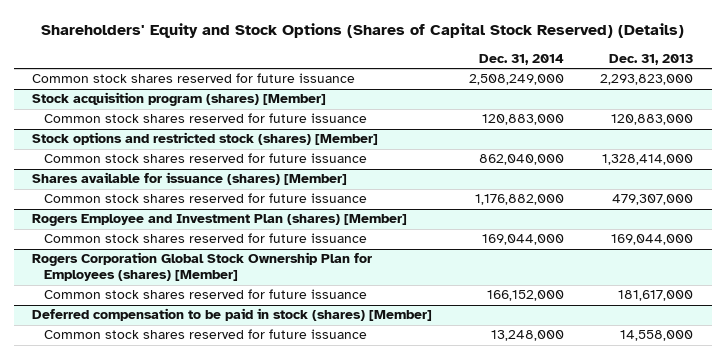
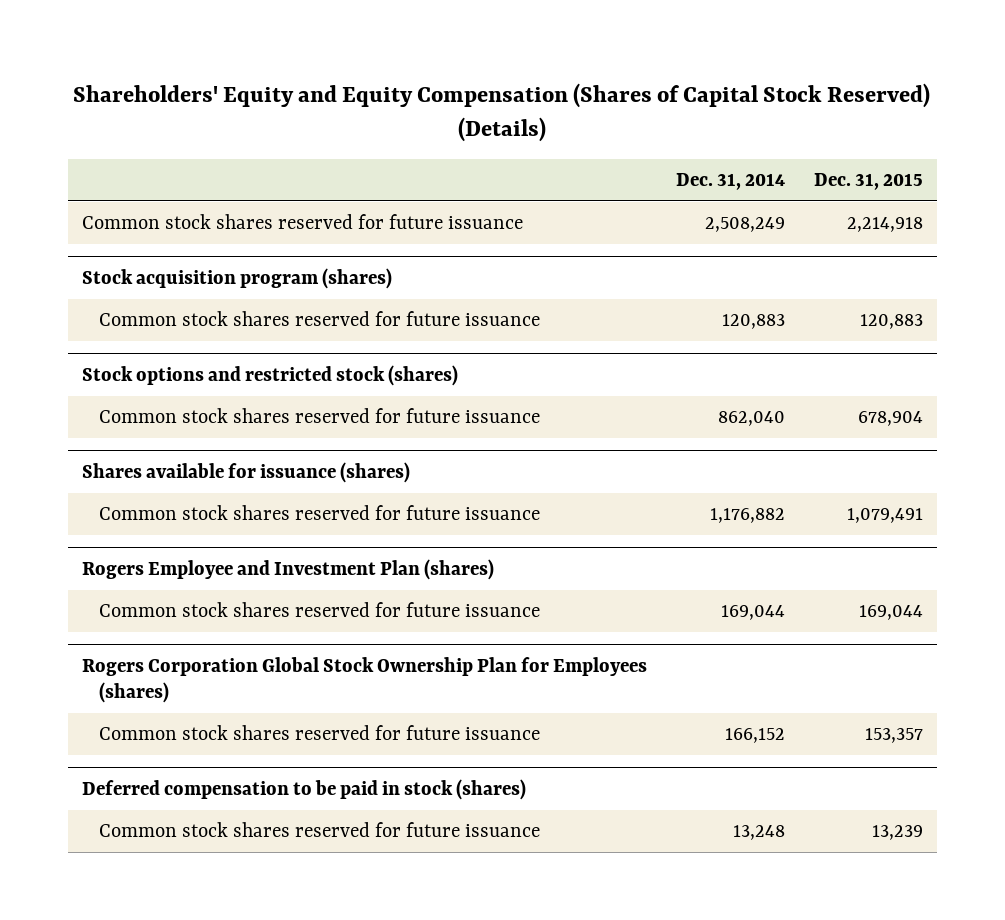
[40,22,684,38] Shareholders' Equity and Stock Options (Shares of Capital Stock Reserved) (Details) -> [73,83,931,143] Shareholders' Equity and Equity Compensation (Shares of Capital Stock Reserved) (Details)
[609,54,694,66] Dec. 31, 2013 -> none
none -> [813,173,923,191] Dec. 31, 2015
[468,74,564,86] 2,508,249,000 -> [704,217,785,233] 2,508,249
[31,92,326,107] Stock acquisition program (shares) [Member] -> [82,268,393,290] Stock acquisition program (shares)
[481,114,564,126] 120,883,000 -> [721,314,785,330] 120,883
[31,132,378,146] Stock options and restricted stock (shares) [Member] -> [82,365,459,387] Stock options and restricted stock (shares)
[478,154,564,166] 862,040,000 -> [717,411,785,427] 862,040
[31,172,347,186] Shares available for issuance (shares) [Member] -> [82,462,411,484] Shares available for issuance (shares)
[474,194,564,206] 1,176,882,000 -> [709,508,785,524] 1,176,882
[31,214,407,227] Rogers Employee and Investment Plan (shares) [Member] -> [82,559,495,581] Rogers Employee and Investment Plan (shares)
[481,234,564,246] 169,044,000 -> [720,605,785,621] 169,044
[31,252,372,282] Rogers Corporation Global Stock Ownership Plan for Employees (shares) [Member] -> [82,657,648,704] Rogers Corporation Global Stock Ownership Plan for Employees (shares)
[486,290,564,302] 166,152,000 -> [724,728,785,744] 166,152
[31,308,432,322] Deferred compensation to be paid in stock (shares) [Member] -> [82,779,527,801] Deferred compensation to be paid in stock (shares)
[490,330,564,342] 13,248,000 -> [732,825,785,841] 13,248

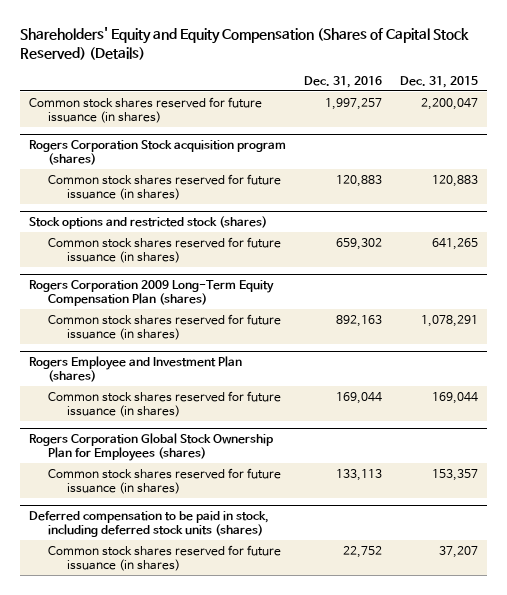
[675,173,785,191] Dec. 31, 2014 -> none
none -> [303,75,382,88] Dec. 31, 2016
[82,214,524,230] Common stock shares reserved for future issuance -> [28,96,262,123] Common stock shares reserved for future issuance (in shares)
[846,217,923,233] 2,214,918 -> [420,97,478,110] 2,200,047
[82,268,393,290] Stock acquisition program (shares) -> [28,139,286,165] Rogers Corporation Stock acquisition program (shares)
[99,311,541,327] Common stock shares reserved for future issuance -> [47,173,281,200] Common stock shares reserved for future issuance (in shares)
[82,462,411,484] Shares available for issuance (shares) -> none
[99,408,541,424] Common stock shares reserved for future issuance -> [47,236,281,263] Common stock shares reserved for future issuance (in shares)
[857,411,923,427] 678,904 -> [431,237,478,250] 641,265
none -> [28,279,274,306] Rogers Corporation 2009 Long-Term Equity Compensation Plan (shares)
[99,505,541,521] Common stock shares reserved for future issuance -> [47,313,281,340] Common stock shares reserved for future issuance (in shares)
[846,508,923,524] 1,079,491 -> [420,314,478,327] 1,078,291
[99,602,541,618] Common stock shares reserved for future issuance -> [47,390,281,417] Common stock shares reserved for future issuance (in shares)
[99,725,541,741] Common stock shares reserved for future issuance -> [47,467,281,494] Common stock shares reserved for future issuance (in shares)
[82,779,527,801] Deferred compensation to be paid in stock (shares) -> [28,510,269,537] Deferred compensation to be paid in stock, including deferred stock units (shares)
[99,822,541,838] Common stock shares reserved for future issuance -> [47,544,281,571] Common stock shares reserved for future issuance (in shares)
[871,825,923,841] 13,239 -> [438,545,478,558] 37,207

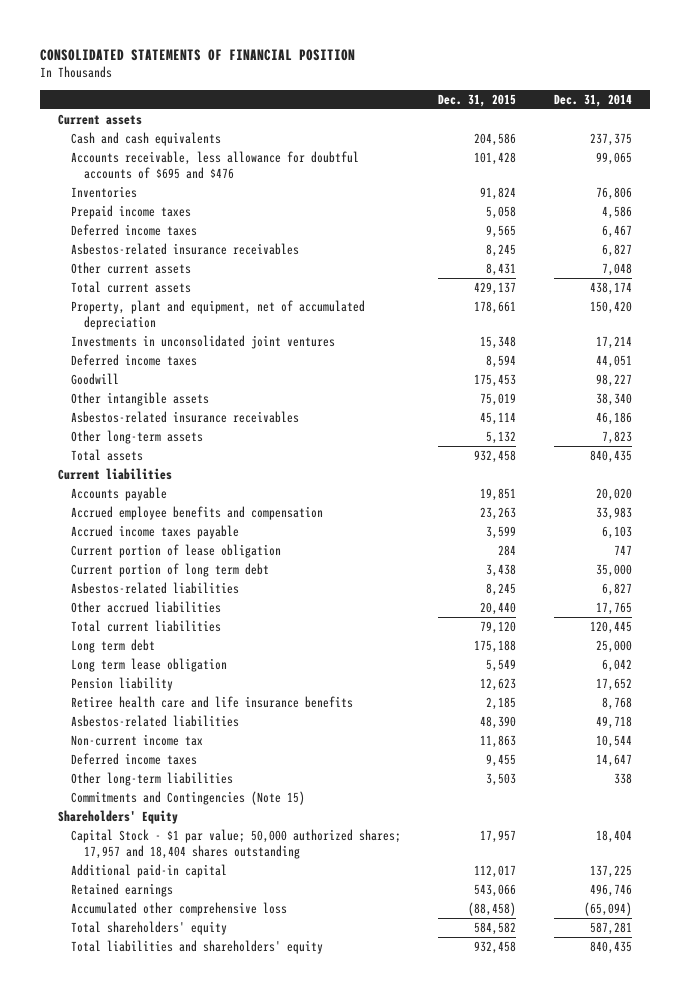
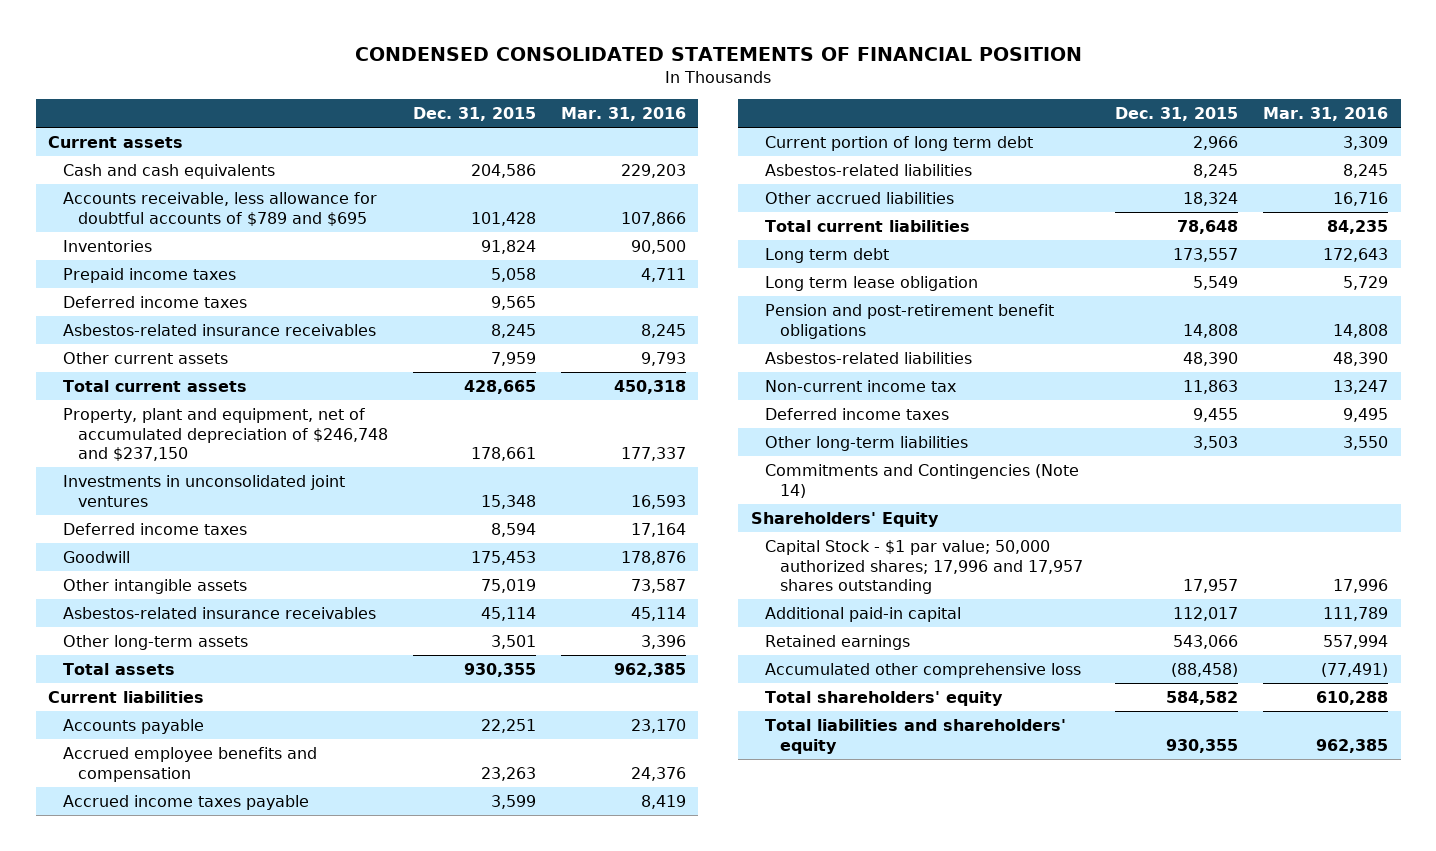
[39,48,355,61] CONSOLIDATED STATEMENTS OF FINANCIAL POSITION -> [355,46,1083,61] CONDENSED CONSOLIDATED STATEMENTS OF FINANCIAL POSITION
[553,93,632,107] Dec. 31, 2014 -> none
none -> [560,106,686,121] Mar. 31, 2016
[71,151,360,179] Accounts receivable, less allowance for doubtful accounts of $695 and $476 -> [63,192,378,226] Accounts receivable, less allowance for doubtful accounts of $789 and $695
[486,263,517,277] 8,431 -> [490,352,536,367] 7,959
[474,282,517,296] 429,137 -> [463,380,536,395] 428,665
[71,300,366,330] Property, plant and equipment, net of accumulated depreciation -> [63,408,388,461] Property, plant and equipment, net of accumulated depreciation of $246,748 and $237,150
[486,431,517,445] 5,132 -> [490,635,536,650] 3,501
[474,450,517,464] 932,458 -> [463,663,536,678] 930,355
[480,488,517,502] 19,851 -> [480,719,536,734] 22,251
[71,544,282,559] Current portion of lease obligation -> none
[486,564,517,578] 3,438 -> [1193,136,1239,151] 2,966
[480,602,517,616] 20,440 -> [1183,192,1239,207] 18,324
[480,621,517,635] 79,120 -> [1177,220,1239,235] 78,648
[474,640,517,654] 175,188 -> [1173,248,1239,263] 173,557
[71,677,174,692] Pension liability -> none
[71,696,354,709] Retiree health care and life insurance benefits -> none
none -> [765,304,1055,339] Pension and post-retirement benefit obligations
[71,791,306,806] Commitments and Contingencies (Note 15) -> [765,464,1080,498] Commitments and Contingencies (Note 14)
[71,829,402,859] Capital Stock - $1 par value; 50,000 authorized shares; 17,957 and 18,404 shares outstanding -> [765,540,1084,594] Capital Stock - $1 par value; 50,000 authorized shares; 17,996 and 17,957 shares outstanding
[474,941,517,955] 932,458 -> [1166,738,1239,753] 930,355

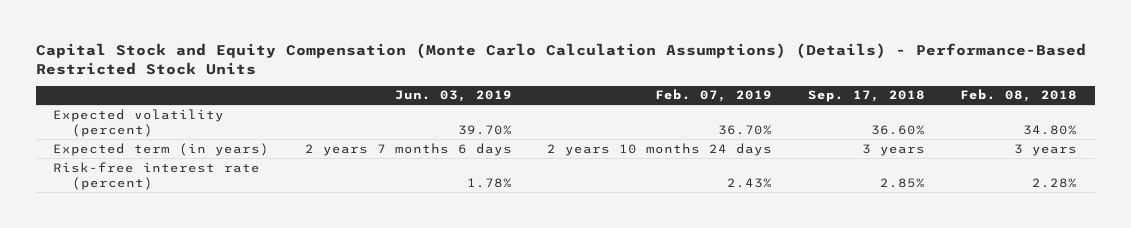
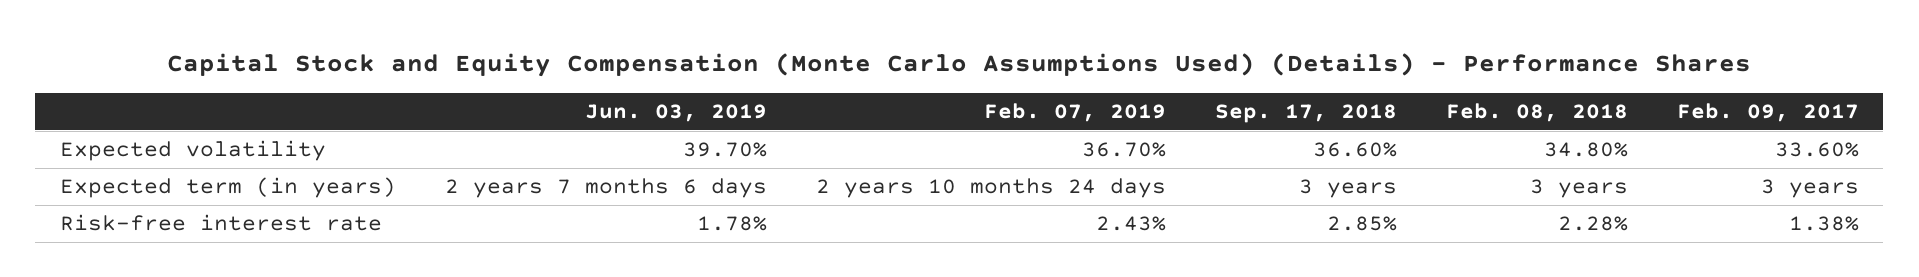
[35,42,1086,75] Capital Stock and Equity Compensation (Monte Carlo Calculation Assumptions) (Details) - Performance-Based Restricted Stock Units -> [167,52,1752,77] Capital Stock and Equity Compensation (Monte Carlo Assumptions Used) (Details) - Performance Shares
none -> [1676,103,1859,123] Feb. 09, 2017
[53,108,225,138] Expected volatility (percent) -> [59,140,326,162] Expected volatility
[53,161,261,191] Risk-free interest rate (percent) -> [59,214,382,232] Risk-free interest rate

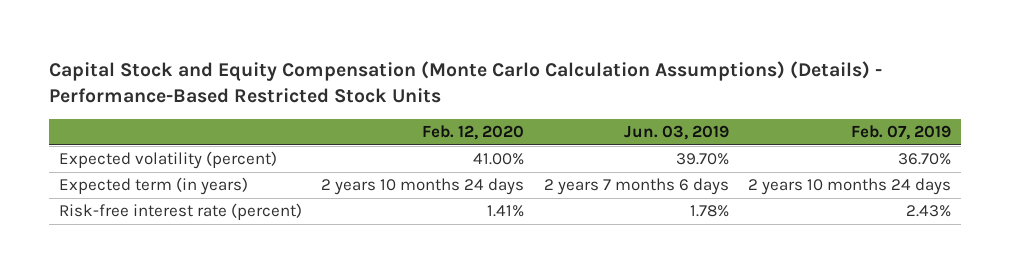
[167,52,1752,77] Capital Stock and Equity Compensation (Monte Carlo Assumptions Used) (Details) - Performance Shares -> [49,60,883,104] Capital Stock and Equity Compensation (Monte Carlo Calculation Assumptions) (Details) - Performance-Based Restricted Stock Units
[1214,104,1397,124] Sep. 17, 2018 -> none
[1445,103,1628,123] Feb. 08, 2018 -> none
[1676,103,1859,123] Feb. 09, 2017 -> none
none -> [422,125,525,141] Feb. 12, 2020
[59,140,326,162] Expected volatility -> [58,151,277,170] Expected volatility (percent)
[59,214,382,232] Risk-free interest rate -> [58,203,302,221] Risk-free interest rate (percent)

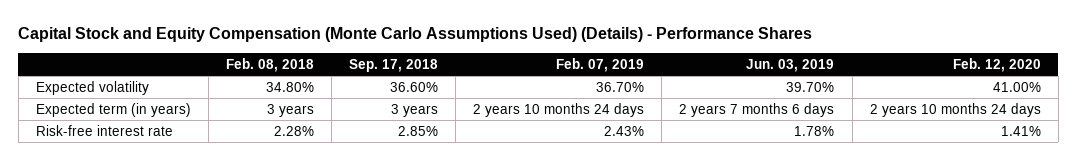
[49,60,883,104] Capital Stock and Equity Compensation (Monte Carlo Calculation Assumptions) (Details) - Performance-Based Restricted Stock Units -> [18,27,813,43] Capital Stock and Equity Compensation (Monte Carlo Assumptions Used) (Details) - Performance Shares
none -> [225,57,314,72] Feb. 08, 2018
none -> [349,58,439,72] Sep. 17, 2018
[58,151,277,170] Expected volatility (percent) -> [35,80,149,95] Expected volatility
[58,203,302,221] Risk-free interest rate (percent) -> [35,124,173,136] Risk-free interest rate

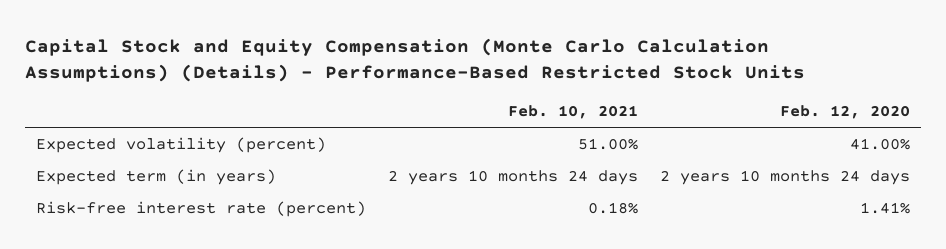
[18,27,813,43] Capital Stock and Equity Compensation (Monte Carlo Assumptions Used) (Details) - Performance Shares -> [24,37,805,83] Capital Stock and Equity Compensation (Monte Carlo Calculation Assumptions) (Details) - Performance-Based Restricted Stock Units
[225,57,314,72] Feb. 08, 2018 -> none
[349,58,439,72] Sep. 17, 2018 -> none
[556,57,645,72] Feb. 07, 2019 -> none
[746,58,835,72] Jun. 03, 2019 -> none
none -> [508,105,639,120] Feb. 10, 2021
[35,80,149,95] Expected volatility -> [36,136,327,153] Expected volatility (percent)
[35,124,173,136] Risk-free interest rate -> [36,200,367,217] Risk-free interest rate (percent)

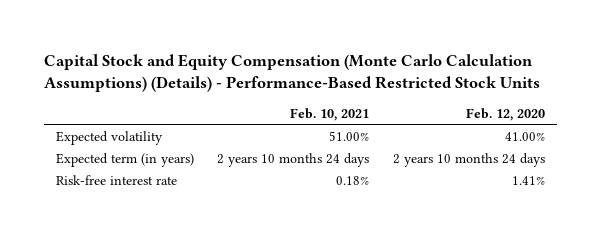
[36,136,327,153] Expected volatility (percent) -> [56,130,164,145] Expected volatility
[36,200,367,217] Risk-free interest rate (percent) -> [56,174,178,185] Risk-free interest rate

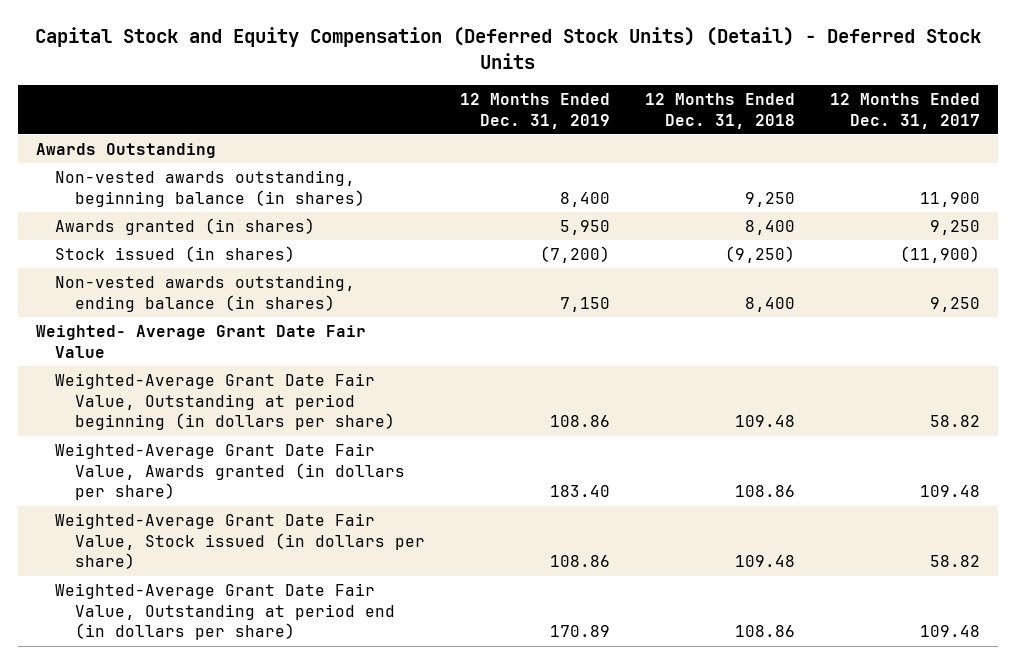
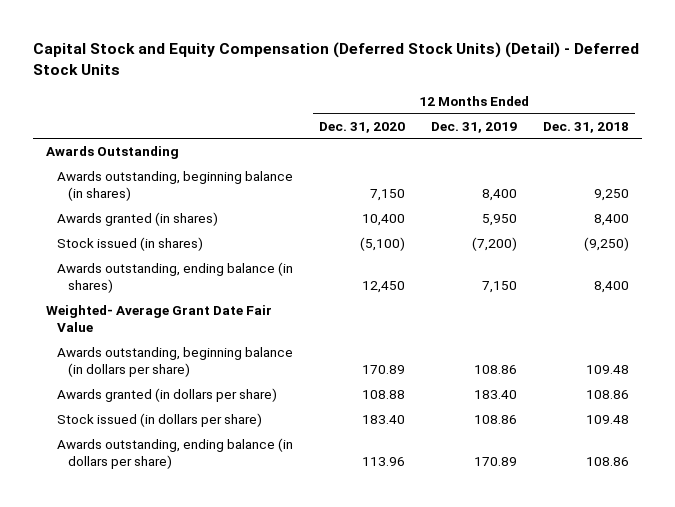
[830,92,981,129] 12 Months Ended Dec. 31, 2017 -> none
none -> [319,121,406,133] Dec. 31, 2020
[55,170,366,207] Non-vested awards outstanding, beginning balance (in shares) -> [57,171,294,201] Awards outstanding, beginning balance (in shares)
[55,275,356,312] Non-vested awards outstanding, ending balance (in shares) -> [57,262,294,293] Awards outstanding, ending balance (in shares)
[55,373,396,431] Weighted-Average Grant Date Fair Value, Outstanding at period beginning (in dollars per share) -> [57,347,294,377] Awards outstanding, beginning balance (in dollars per share)
[55,443,406,501] Weighted-Average Grant Date Fair Value, Awards granted (in dollars per share) -> [57,388,278,403] Awards granted (in dollars per share)
[55,513,426,570] Weighted-Average Grant Date Fair Value, Stock issued (in dollars per share) -> [57,413,263,428] Stock issued (in dollars per share)
[55,583,396,641] Weighted-Average Grant Date Fair Value, Outstanding at period end (in dollars per share) -> [57,438,294,469] Awards outstanding, ending balance (in dollars per share)

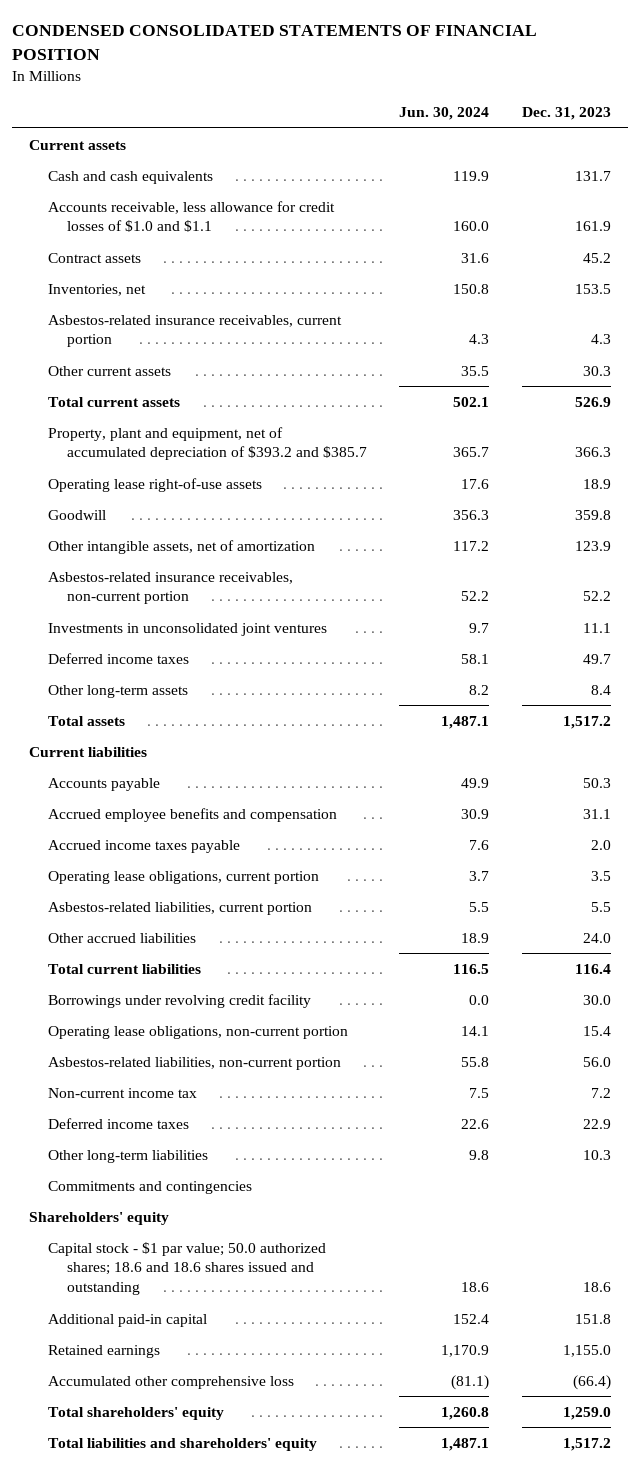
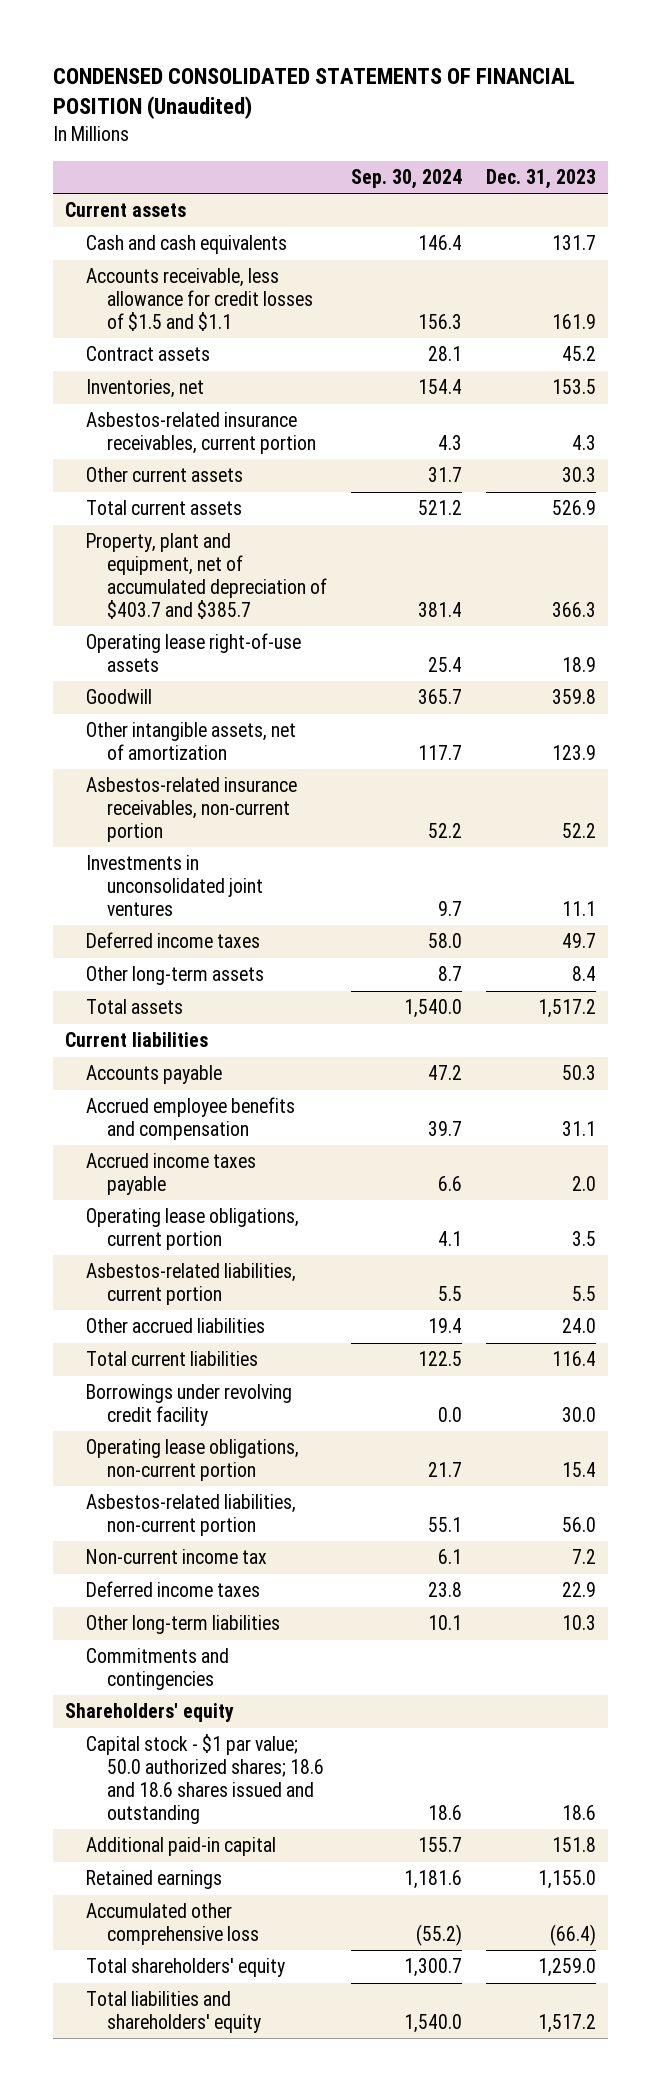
[12,25,538,61] CONDENSED CONSOLIDATED STATEMENTS OF FINANCIAL POSITION -> [53,67,576,120] CONDENSED CONSOLIDATED STATEMENTS OF FINANCIAL POSITION (Unaudited)
[399,106,490,120] Jun. 30, 2024 -> none
none -> [350,169,462,190] Sep. 30, 2024
[47,200,335,233] Accounts receivable, less allowance for credit losses of $1.0 and $1.1 -> [86,268,314,331] Accounts receivable, less allowance for credit losses of $1.5 and $1.1
[47,426,367,461] Property, plant and equipment, net of accumulated depreciation of $393.2 and $385.7 -> [86,533,328,619] Property, plant and equipment, net of accumulated depreciation of $403.7 and $385.7

